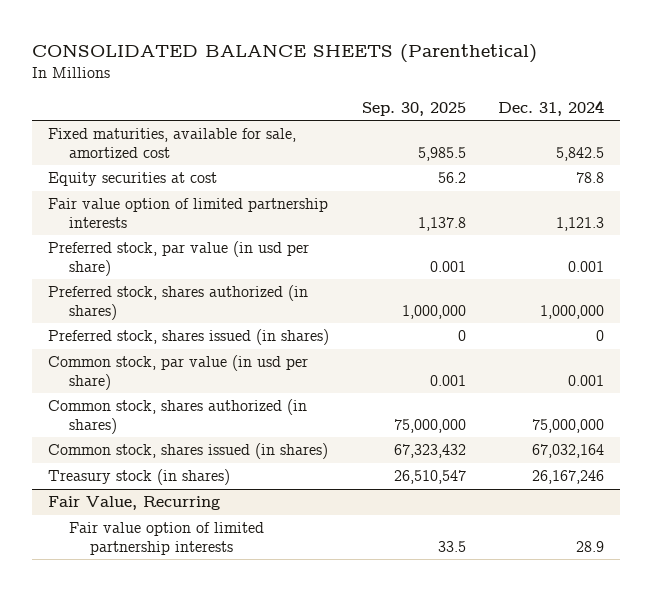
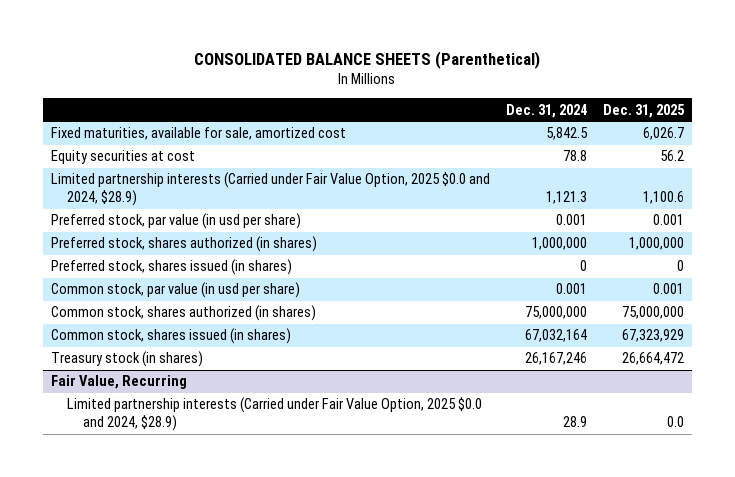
[361,101,466,116] Sep. 30, 2025 -> none
none -> [603,103,686,118] Dec. 31, 2025
[48,198,329,228] Fair value option of limited partnership interests -> [50,172,490,207] Limited partnership interests (Carried under Fair Value Option, 2025 $0.0 and 2024, $28.9)
[69,522,265,555] Fair value option of limited partnership interests -> [66,397,482,432] Limited partnership interests (Carried under Fair Value Option, 2025 $0.0 and 2024, $28.9)

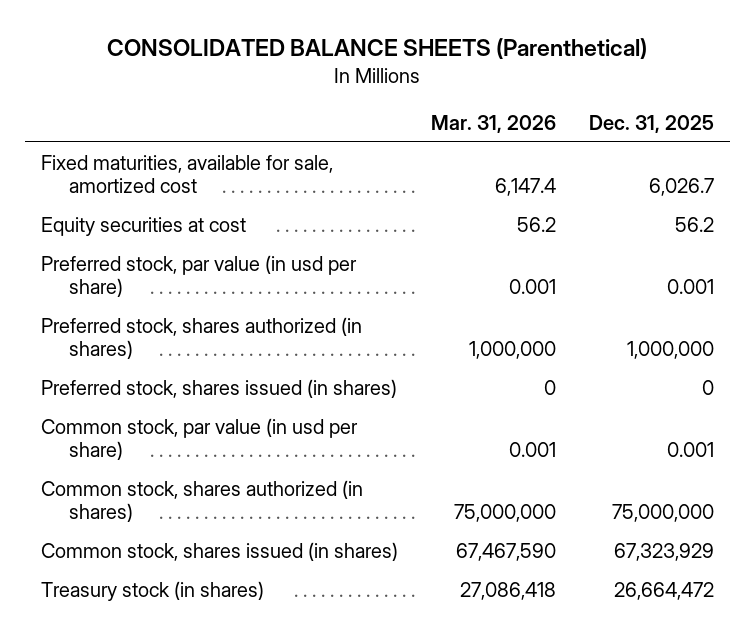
[505,103,587,118] Dec. 31, 2024 -> none
none -> [430,114,556,133] Mar. 31, 2026
[50,172,490,207] Limited partnership interests (Carried under Fair Value Option, 2025 $0.0 and 2024, $28.9) -> none
[50,375,187,390] Fair Value, Recurring -> none
[66,397,482,432] Limited partnership interests (Carried under Fair Value Option, 2025 $0.0 and 2024, $28.9) -> none

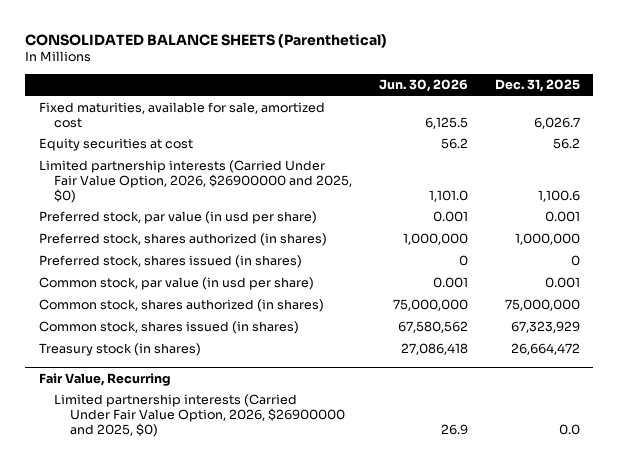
[430,114,556,133] Mar. 31, 2026 -> none
none -> [378,79,468,93] Jun. 30, 2026
none -> [38,160,353,203] Limited partnership interests (Carried Under Fair Value Option, 2026, $26900000 and 2025, $0)
none -> [38,372,171,386] Fair Value, Recurring
none -> [54,394,345,437] Limited partnership interests (Carried Under Fair Value Option, 2026, $26900000 and 2025, $0)

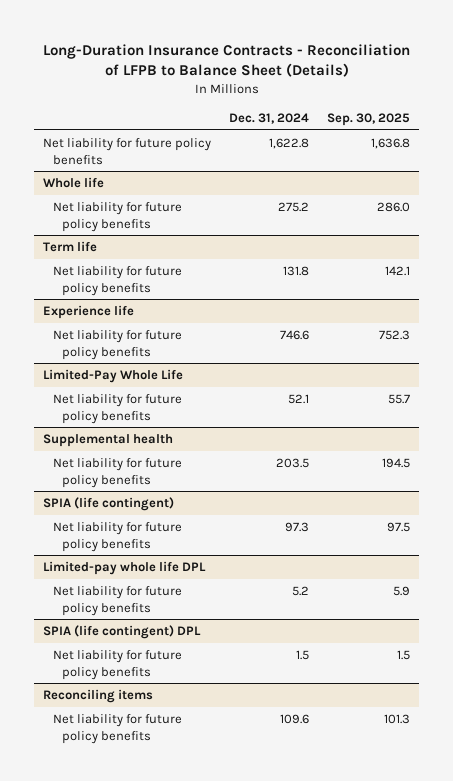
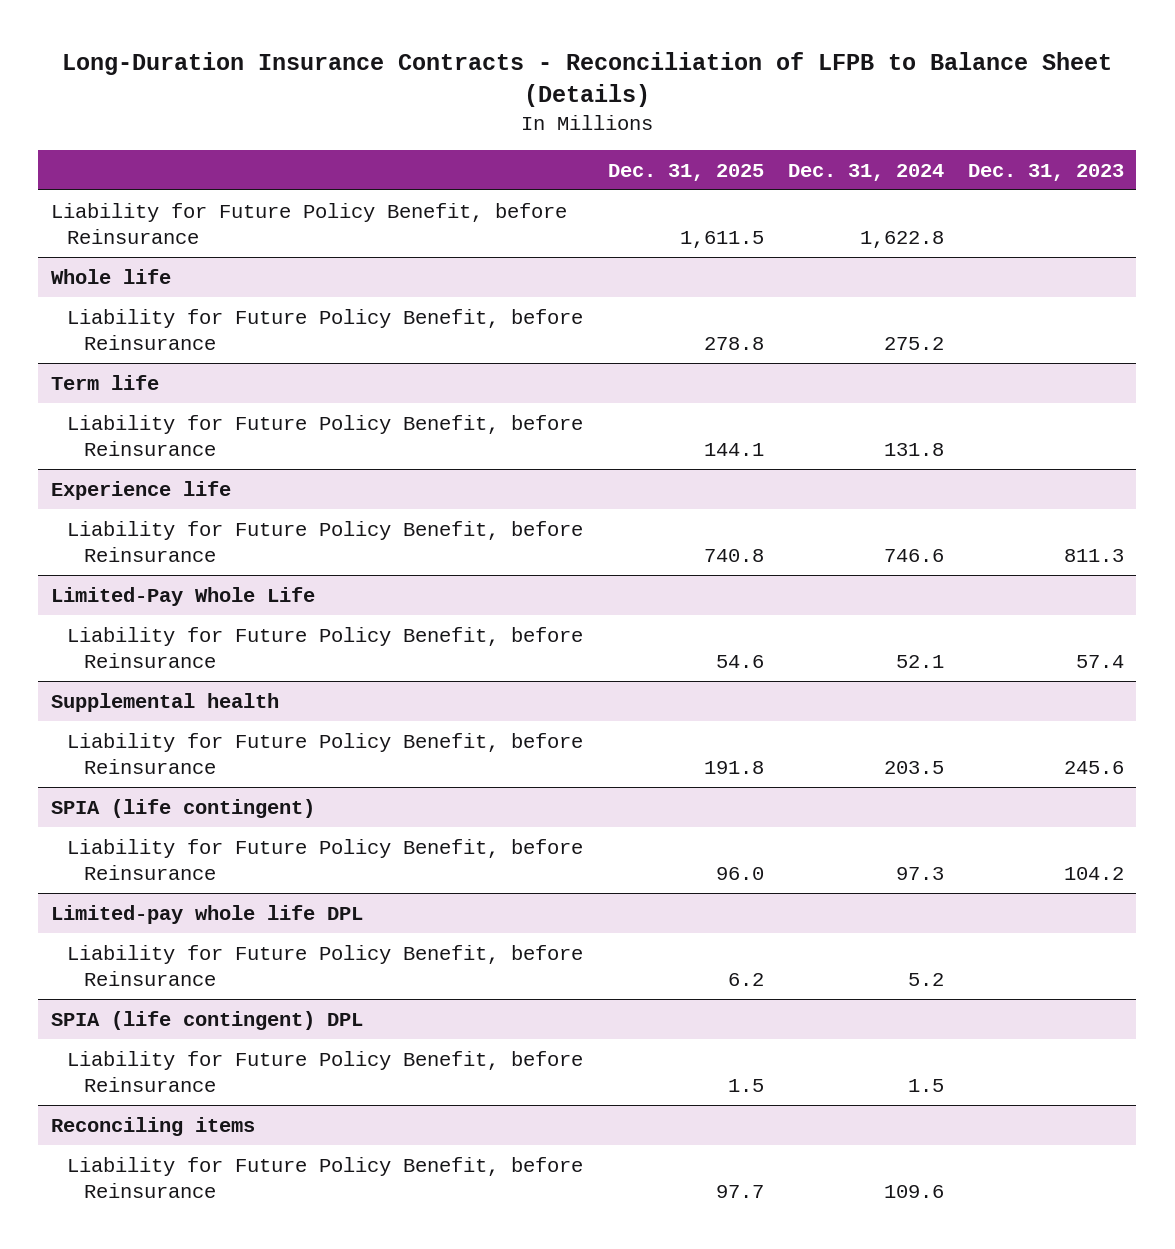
[326,112,410,126] Sep. 30, 2025 -> none
none -> [607,163,764,181] Dec. 31, 2025
none -> [968,163,1125,181] Dec. 31, 2023
[43,137,212,165] Net liability for future policy benefits -> [50,202,567,244] Liability for Future Policy Benefit, before Reinsurance
[52,201,182,232] Net liability for future policy benefits -> [67,308,584,350] Liability for Future Policy Benefit, before Reinsurance
[52,265,182,296] Net liability for future policy benefits -> [67,414,584,456] Liability for Future Policy Benefit, before Reinsurance
[52,329,182,360] Net liability for future policy benefits -> [67,520,584,562] Liability for Future Policy Benefit, before Reinsurance
[52,393,182,424] Net liability for future policy benefits -> [67,626,584,668] Liability for Future Policy Benefit, before Reinsurance
[52,457,182,488] Net liability for future policy benefits -> [67,732,584,774] Liability for Future Policy Benefit, before Reinsurance
[52,521,182,552] Net liability for future policy benefits -> [67,838,584,880] Liability for Future Policy Benefit, before Reinsurance
[52,585,182,616] Net liability for future policy benefits -> [67,944,584,986] Liability for Future Policy Benefit, before Reinsurance
[52,649,182,680] Net liability for future policy benefits -> [67,1050,584,1092] Liability for Future Policy Benefit, before Reinsurance
[52,713,182,744] Net liability for future policy benefits -> [67,1156,584,1198] Liability for Future Policy Benefit, before Reinsurance

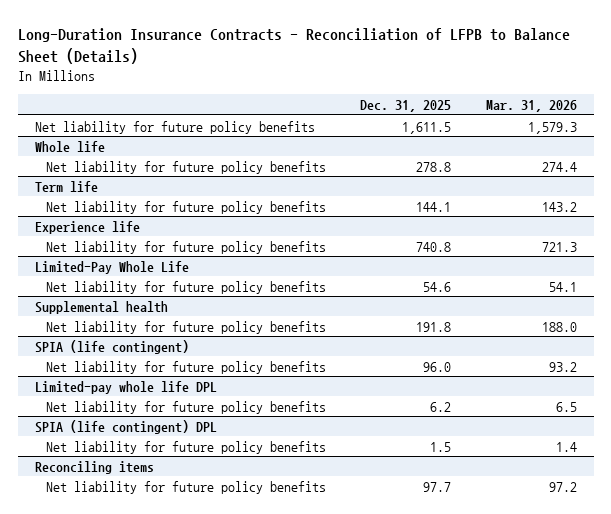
[787,163,944,181] Dec. 31, 2024 -> none
[968,163,1125,181] Dec. 31, 2023 -> none
none -> [485,100,577,113] Mar. 31, 2026
[50,202,567,244] Liability for Future Policy Benefit, before Reinsurance -> [34,120,315,134] Net liability for future policy benefits
[67,308,584,350] Liability for Future Policy Benefit, before Reinsurance -> [46,160,327,174] Net liability for future policy benefits
[67,414,584,456] Liability for Future Policy Benefit, before Reinsurance -> [46,200,327,214] Net liability for future policy benefits
[67,520,584,562] Liability for Future Policy Benefit, before Reinsurance -> [46,240,327,254] Net liability for future policy benefits
[67,626,584,668] Liability for Future Policy Benefit, before Reinsurance -> [46,280,327,294] Net liability for future policy benefits
[67,732,584,774] Liability for Future Policy Benefit, before Reinsurance -> [46,320,327,334] Net liability for future policy benefits
[67,838,584,880] Liability for Future Policy Benefit, before Reinsurance -> [46,360,327,374] Net liability for future policy benefits
[67,944,584,986] Liability for Future Policy Benefit, before Reinsurance -> [46,400,327,414] Net liability for future policy benefits
[67,1050,584,1092] Liability for Future Policy Benefit, before Reinsurance -> [46,440,327,454] Net liability for future policy benefits
[67,1156,584,1198] Liability for Future Policy Benefit, before Reinsurance -> [46,480,327,494] Net liability for future policy benefits

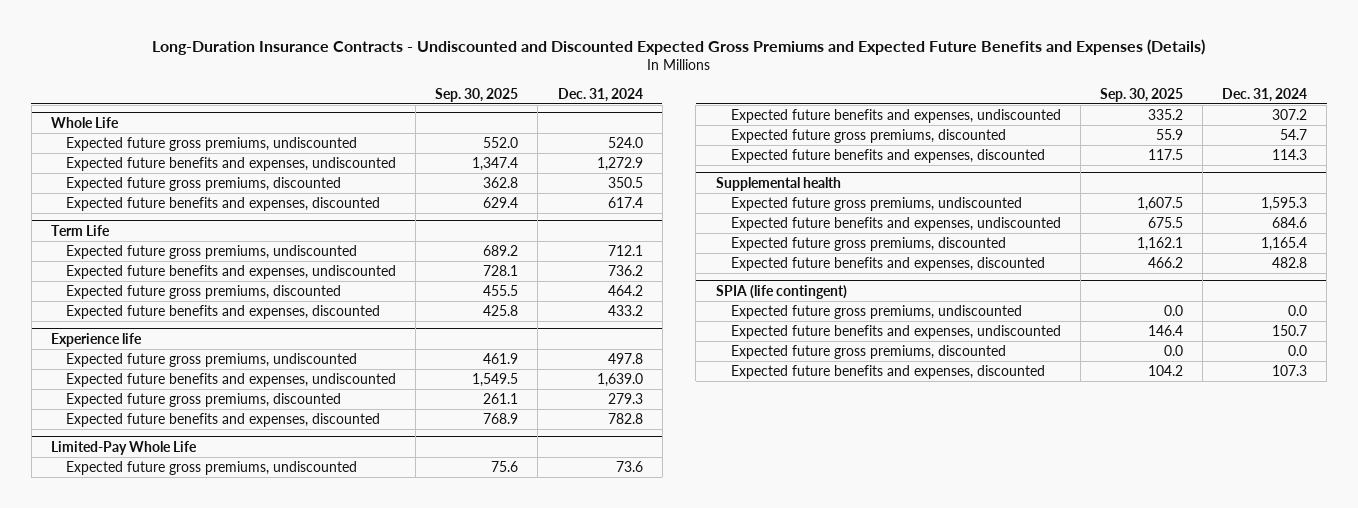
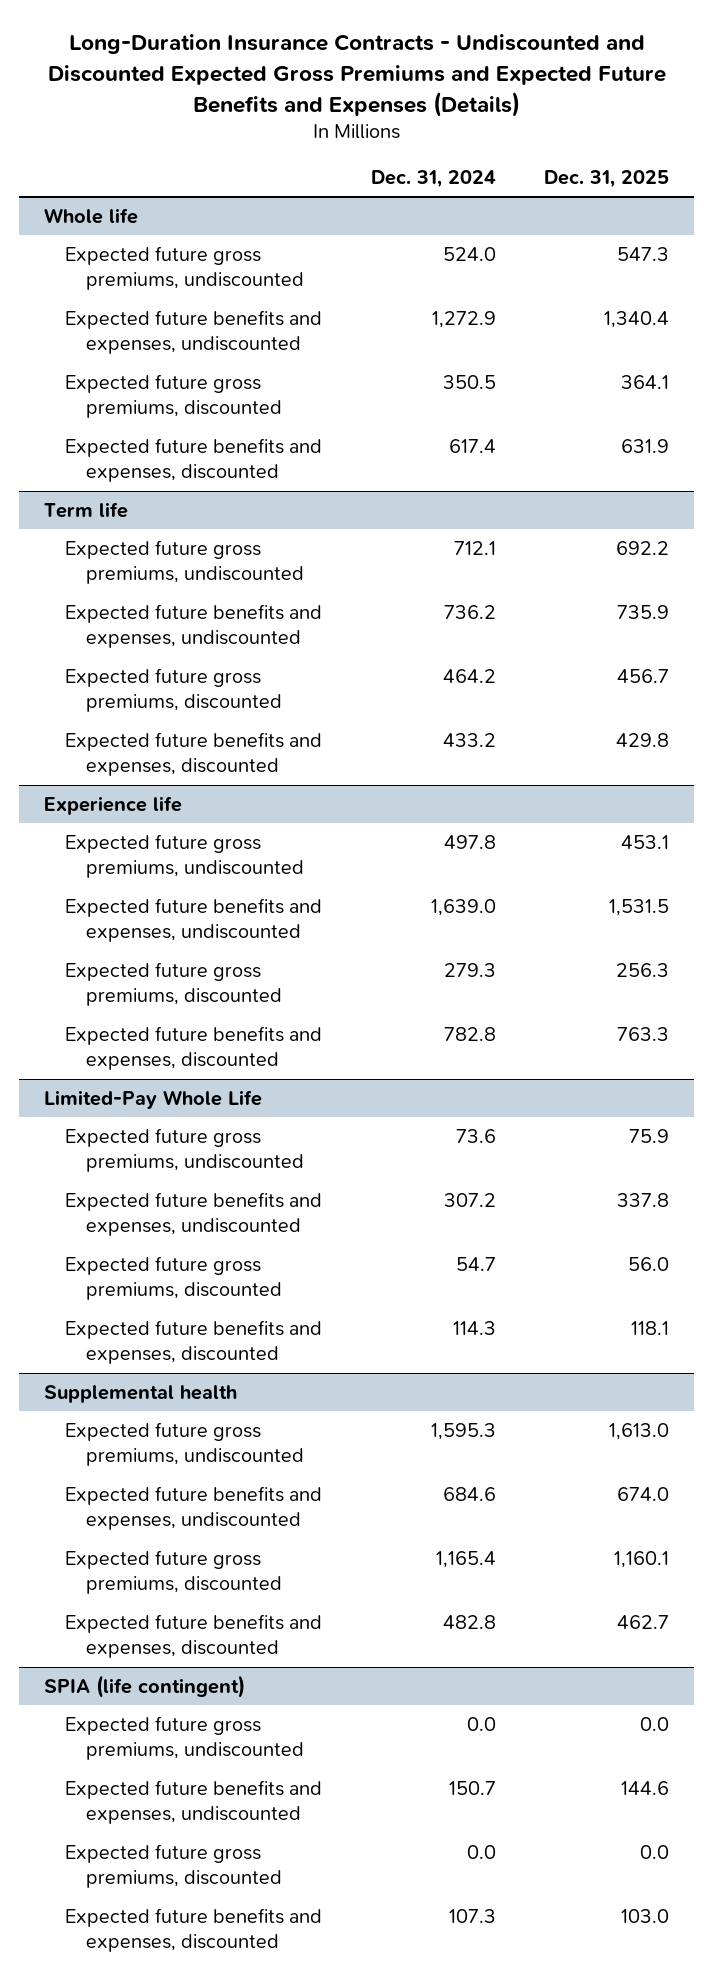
[435,87,519,102] Sep. 30, 2025 -> none
none -> [544,169,670,188] Dec. 31, 2025
[50,116,119,128] Whole Life -> [43,207,138,224] Whole life
[50,224,110,236] Term Life -> [43,501,128,518] Term life

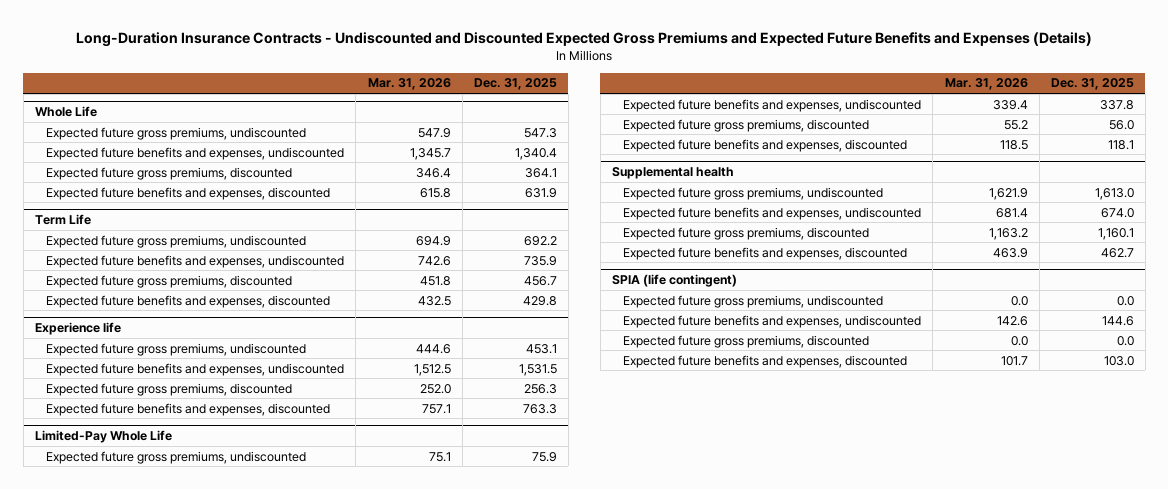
[370,169,496,188] Dec. 31, 2024 -> none
none -> [367,78,451,91] Mar. 31, 2026
[43,207,138,224] Whole life -> [34,106,97,118] Whole Life
[43,501,128,518] Term life -> [34,214,91,226] Term Life

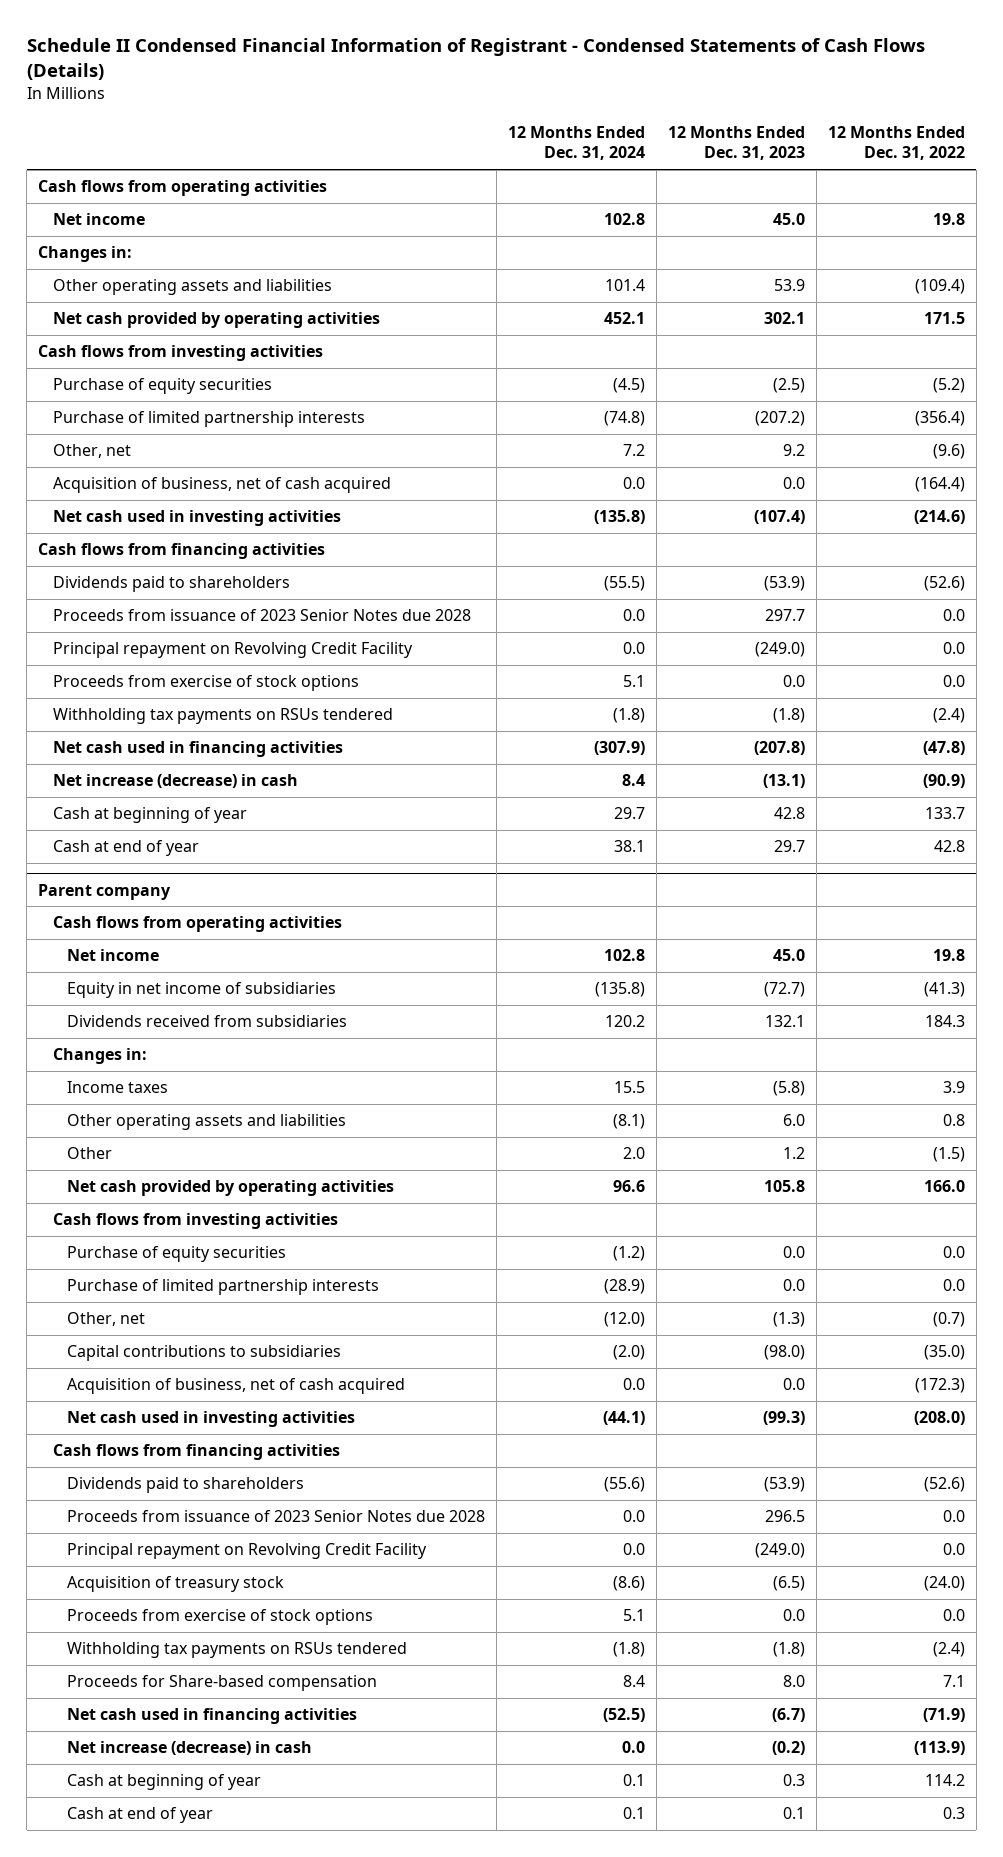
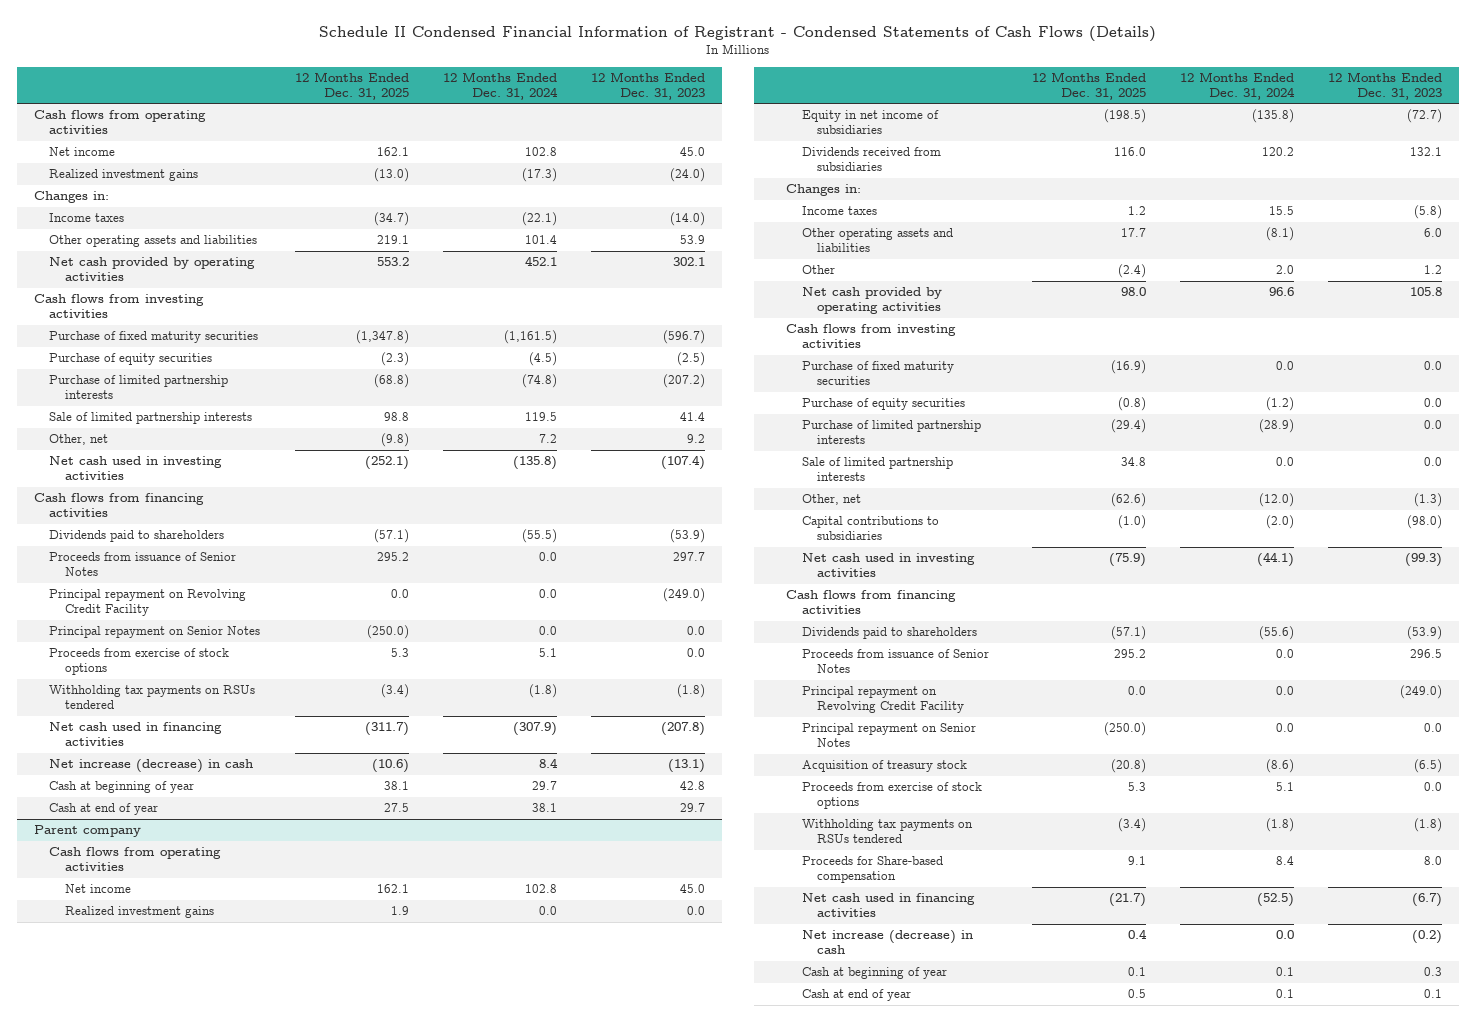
[828,125,966,161] 12 Months Ended Dec. 31, 2022 -> none
none -> [294,71,409,101] 12 Months Ended Dec. 31, 2025
none -> [49,169,199,182] Realized investment gains
none -> [49,213,125,223] Income taxes
none -> [49,331,259,344] Purchase of fixed maturity securities
none -> [49,412,253,425] Sale of limited partnership interests
[52,477,391,494] Acquisition of business, net of cash acquired -> none
[52,609,471,622] Proceeds from issuance of 2023 Senior Notes due 2028 -> [49,552,237,577] Proceeds from issuance of Senior Notes
none -> [49,626,261,639] Principal repayment on Senior Notes
none -> [64,906,214,919] Realized investment gains
none -> [801,361,954,386] Purchase of fixed maturity securities
none -> [801,457,953,482] Sale of limited partnership interests
[67,1378,406,1395] Acquisition of business, net of cash acquired -> none
[67,1510,486,1523] Proceeds from issuance of 2023 Senior Notes due 2028 -> [801,649,989,674] Proceeds from issuance of Senior Notes
none -> [801,723,976,748] Principal repayment on Senior Notes

